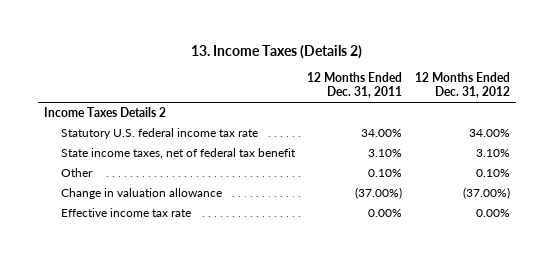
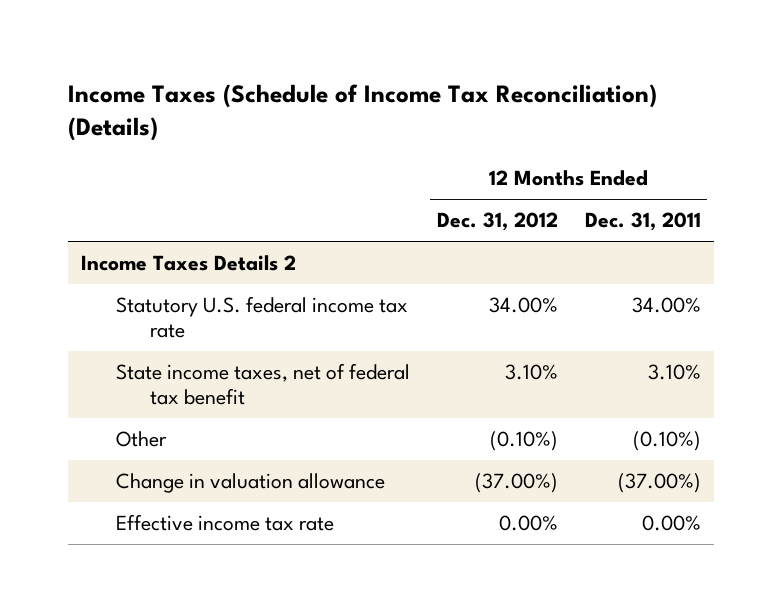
[191,45,363,60] 13. Income Taxes (Details 2) -> [68,83,658,142] Income Taxes (Schedule of Income Tax Reconciliation) (Details)
[368,169,403,178] 0.10% -> [632,431,701,452] (0.10%)
[475,169,510,178] 0.10% -> [489,431,558,452] (0.10%)

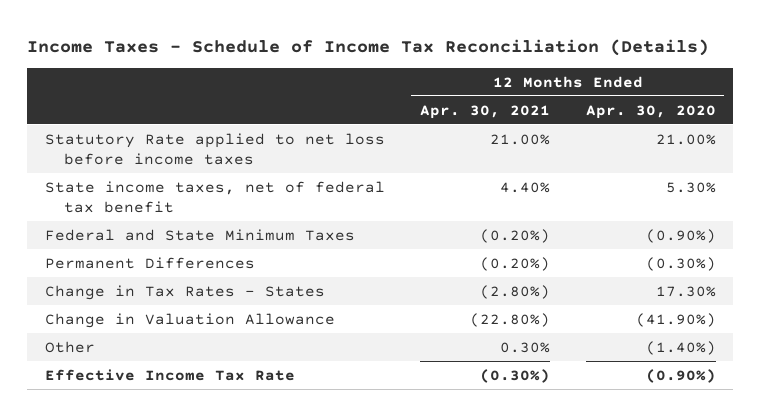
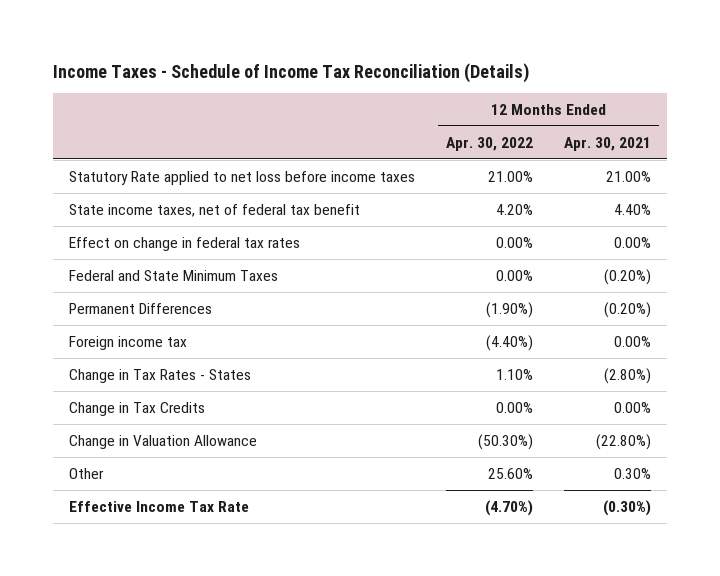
[585,104,716,119] Apr. 30, 2020 -> none
none -> [445,136,533,151] Apr. 30, 2022
none -> [68,236,300,251] Effect on change in federal tax rates
none -> [68,335,187,350] Foreign income tax
none -> [68,401,205,416] Change in Tax Credits

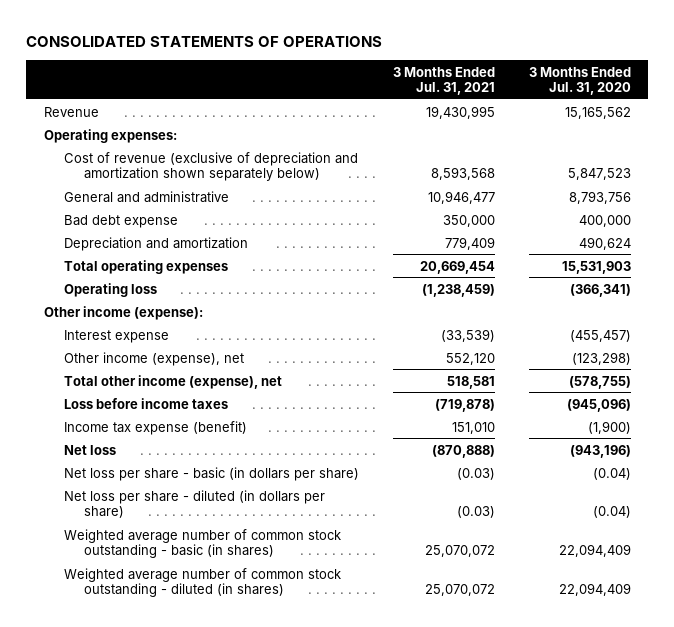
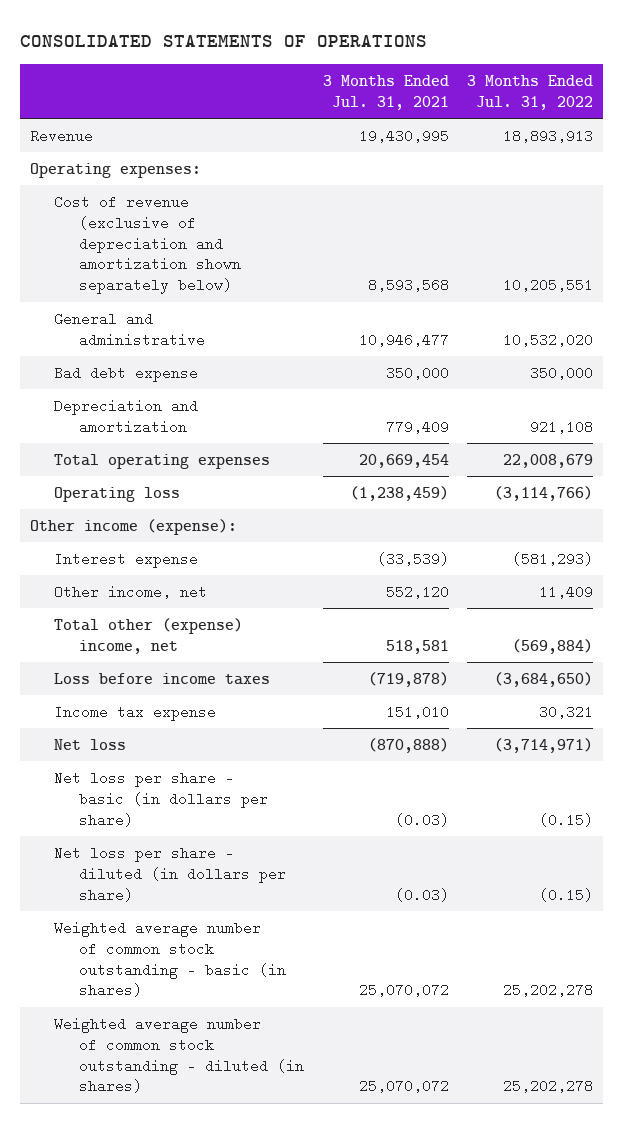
[528,66,631,96] 3 Months Ended Jul. 31, 2020 -> none
none -> [467,74,594,110] 3 Months Ended Jul. 31, 2022
[63,351,244,366] Other income (expense), net -> [54,584,208,599] Other income, net
[63,374,282,389] Total other income (expense), net -> [54,617,244,654] Total other (expense) income, net
[63,420,247,435] Income tax expense (benefit) -> [54,704,217,721] Income tax expense

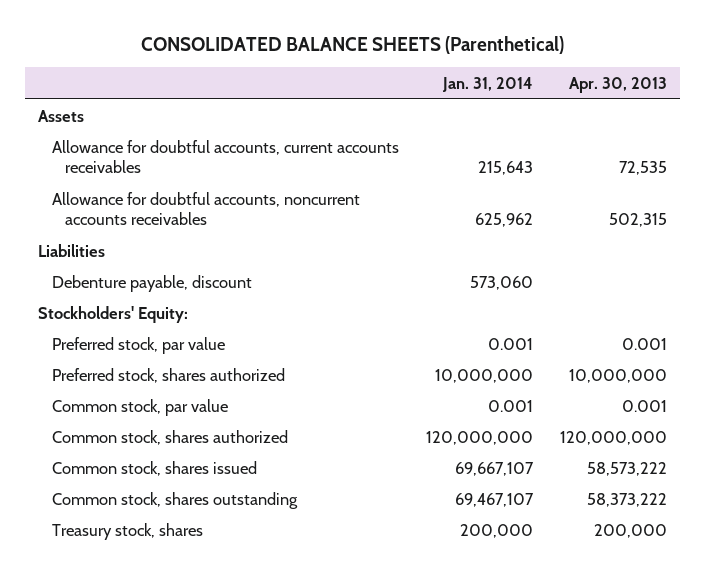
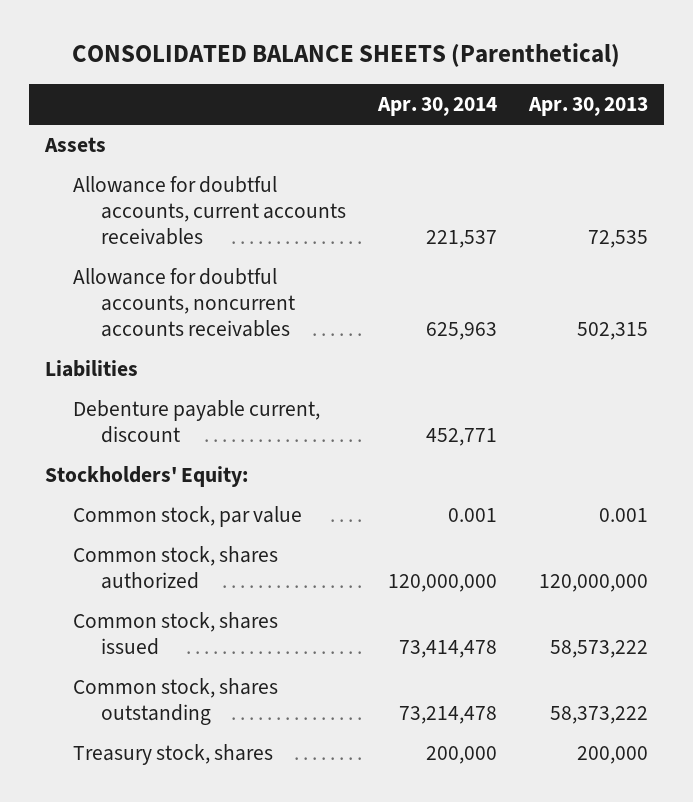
[441,76,533,92] Jan. 31, 2014 -> none
none -> [377,97,498,117] Apr. 30, 2014
[51,274,252,292] Debenture payable, discount -> [73,400,321,444] Debenture payable current, discount
[51,336,225,354] Preferred stock, par value -> none
[51,367,285,383] Preferred stock, shares authorized -> none

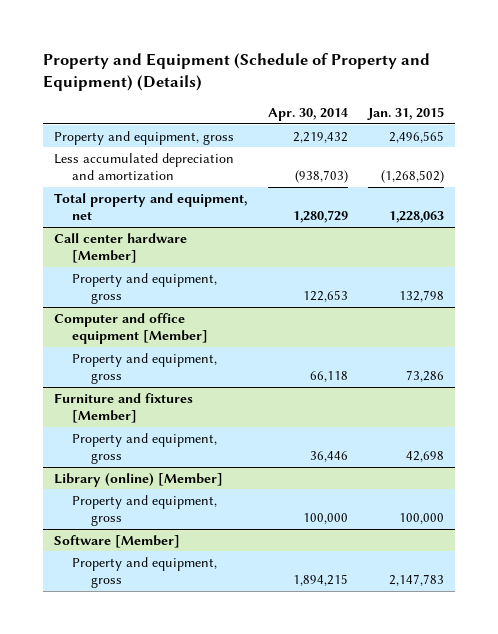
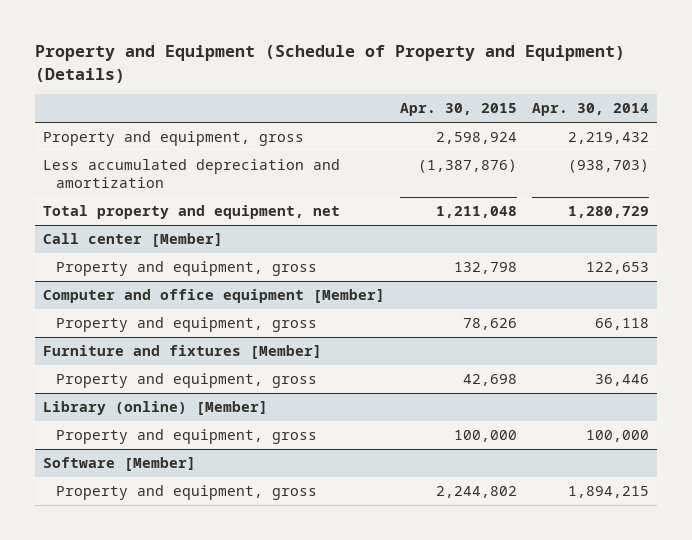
[367,107,445,121] Jan. 31, 2015 -> none
none -> [400,103,518,117] Apr. 30, 2015
[53,232,187,264] Call center hardware [Member] -> [42,233,223,248] Call center [Member]

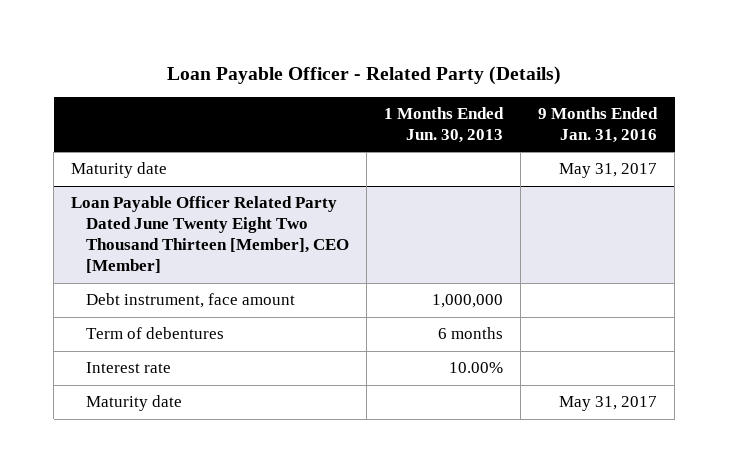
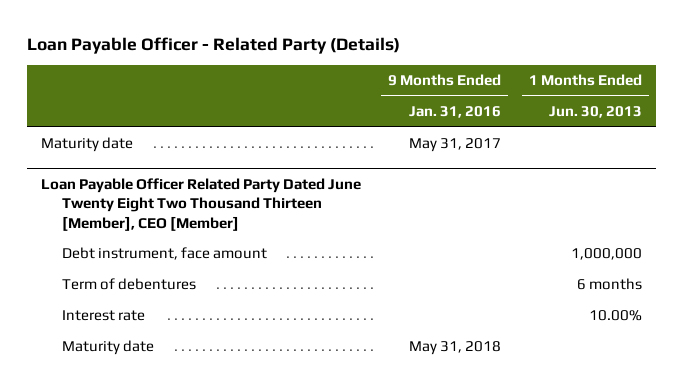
[559,396,658,412] May 31, 2017 -> [409,341,502,356] May 31, 2018

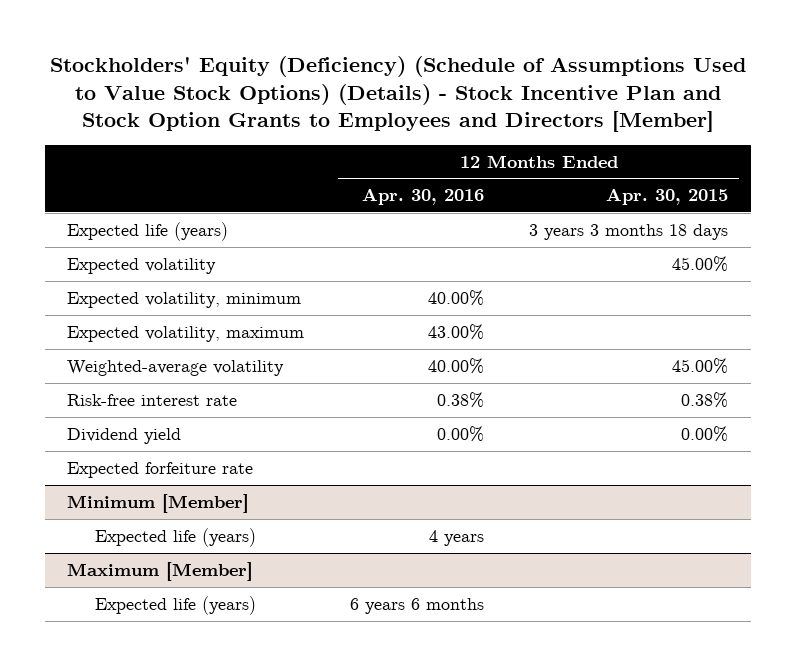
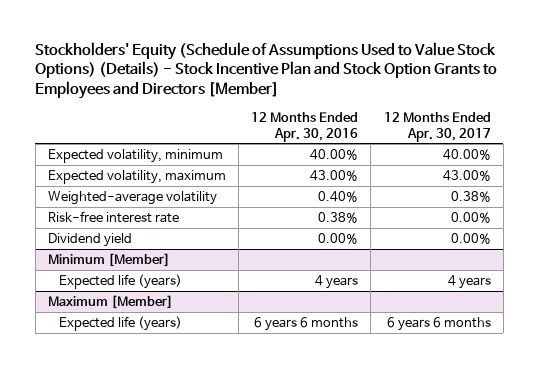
[49,56,746,133] Stockholders' Equity (Deficiency) (Schedule of Assumptions Used to Value Stock Options) (Details) - Stock Incentive Plan and Stock Option Grants to Employees and Directors [Member] -> [35,41,498,100] Stockholders' Equity (Schedule of Assumptions Used to Value Stock Options) (Details) - Stock Incentive Plan and Stock Option Grants to Employees and Directors [Member]
[605,188,728,206] Apr. 30, 2015 -> none
none -> [383,111,491,142] 12 Months Ended Apr. 30, 2017
[67,221,229,241] Expected life (years) -> none
[67,257,217,274] Expected volatility -> none
[427,357,484,374] 40.00% -> [318,190,359,202] 0.40%
[67,461,254,478] Expected forfeiture rate -> none

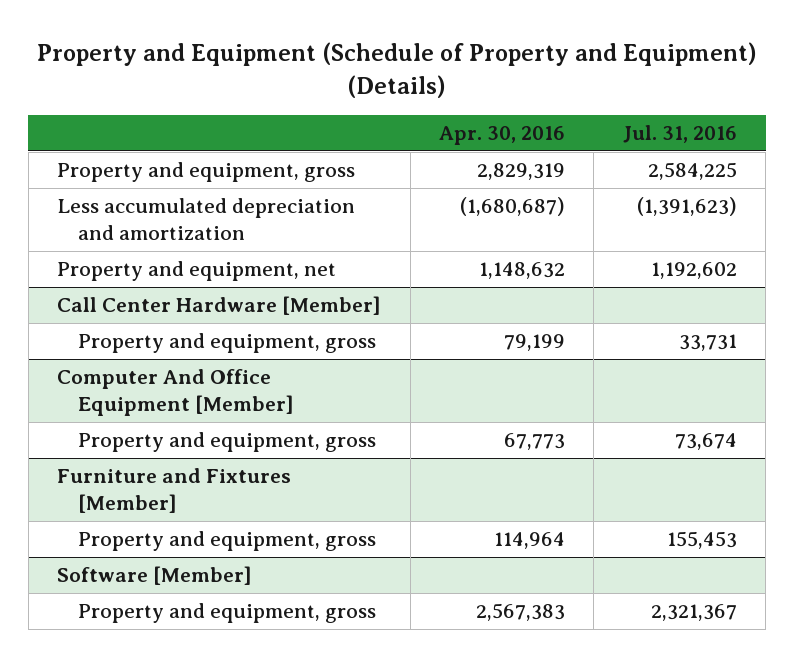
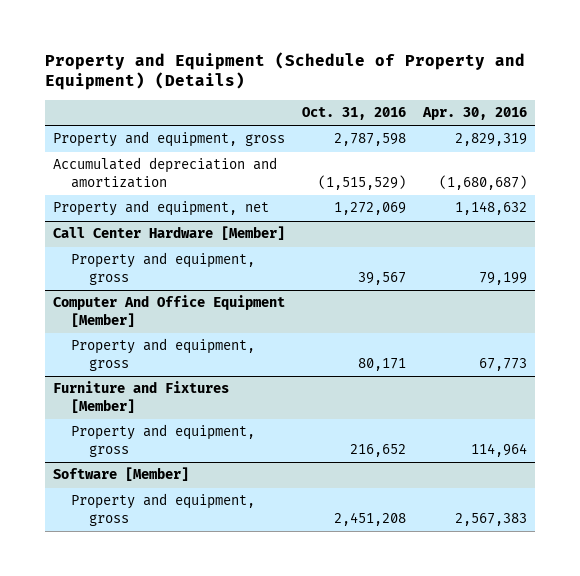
[622,124,737,143] Jul. 31, 2016 -> none
none -> [302,107,407,121] Oct. 31, 2016
[57,198,356,241] Less accumulated depreciation and amortization -> [53,157,278,188] Accumulated depreciation and amortization

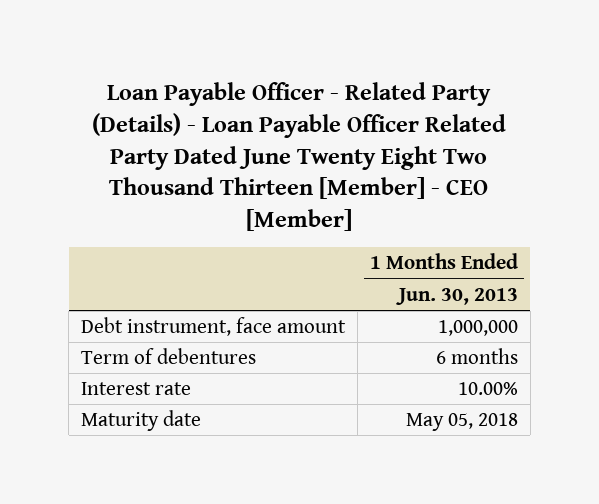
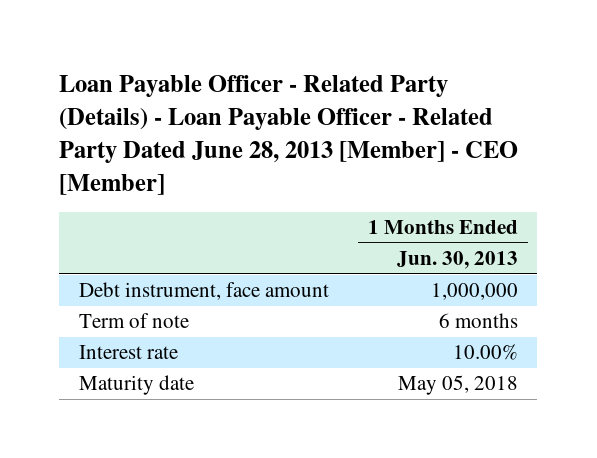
[92,82,507,231] Loan Payable Officer - Related Party (Details) - Loan Payable Officer Related Party Dated June Twenty Eight Two Thousand Thirteen [Member] - CEO [Member] -> [59,75,519,195] Loan Payable Officer - Related Party (Details) - Loan Payable Officer - Related Party Dated June 28, 2013 [Member] - CEO [Member]
[80,348,256,365] Term of debentures -> [78,313,189,329] Term of note

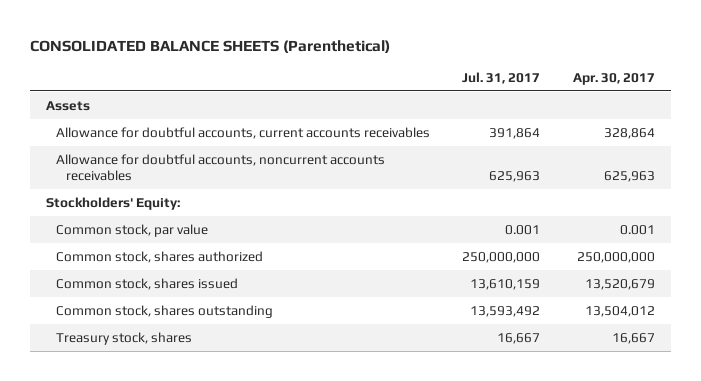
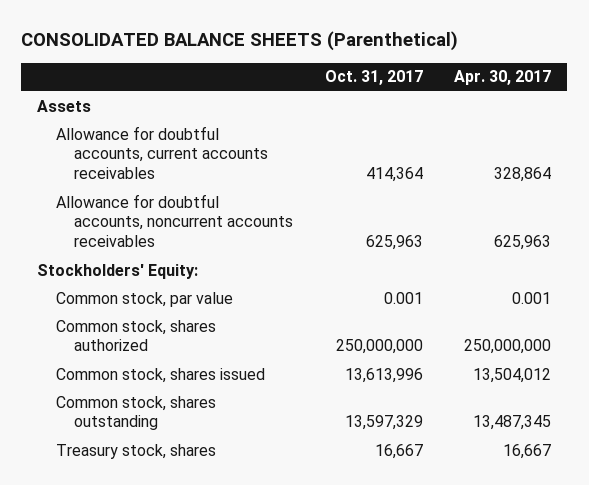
[462,71,541,84] Jul. 31, 2017 -> none
none -> [324,70,423,86] Oct. 31, 2017
[584,278,655,290] 13,520,679 -> [473,367,552,383] 13,504,012
[584,305,655,317] 13,504,012 -> [473,415,552,431] 13,487,345

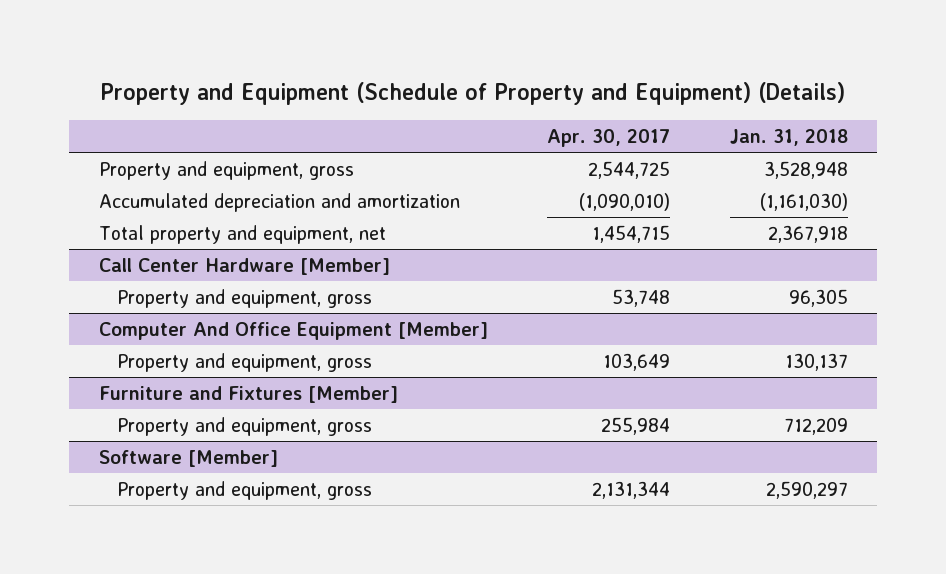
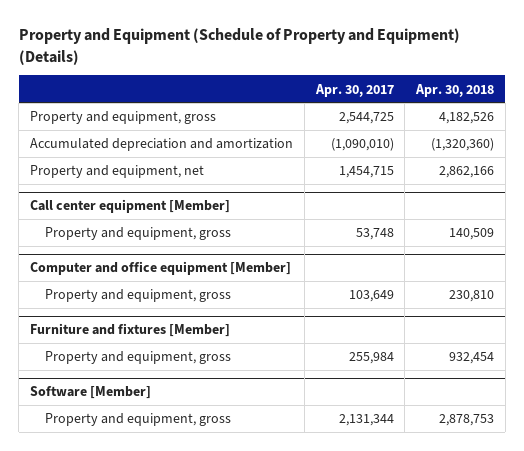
[729,129,848,147] Jan. 31, 2018 -> none
none -> [415,83,495,97] Apr. 30, 2018
[98,225,386,245] Total property and equipment, net -> [30,165,205,179] Property and equipment, net
[98,258,390,276] Call Center Hardware [Member] -> [30,199,231,214] Call center equipment [Member]
[98,322,488,341] Computer And Office Equipment [Member] -> [30,261,292,276] Computer and office equipment [Member]
[98,386,398,404] Furniture and Fixtures [Member] -> [30,323,231,338] Furniture and fixtures [Member]

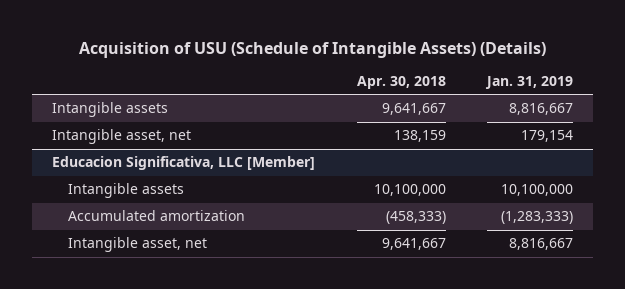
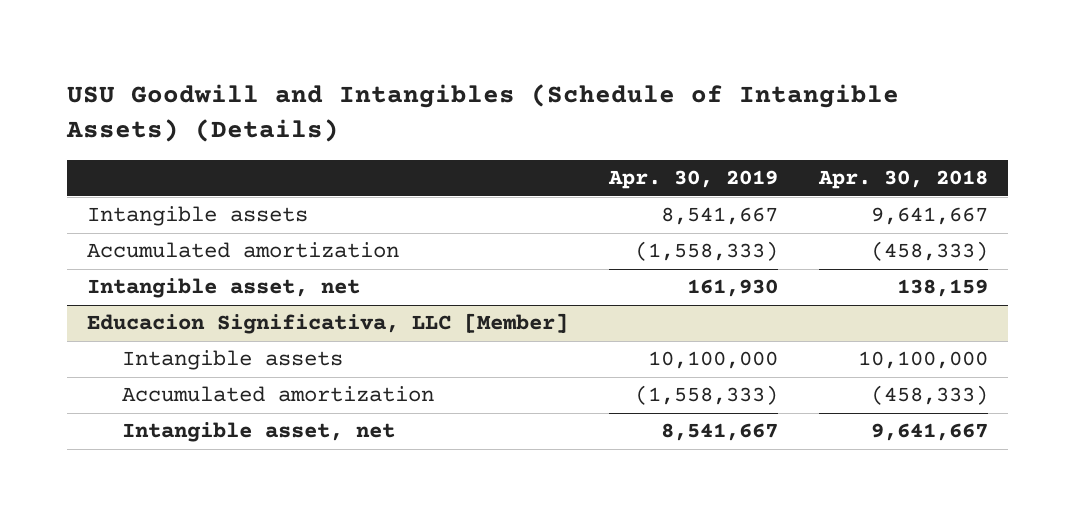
[78,41,546,58] Acquisition of USU (Schedule of Intangible Assets) (Details) -> [65,84,899,143] USU Goodwill and Intangibles (Schedule of Intangible Assets) (Details)
[484,76,573,90] Jan. 31, 2019 -> none
none -> [608,170,779,190] Apr. 30, 2019
none -> [87,242,400,259] Accumulated amortization

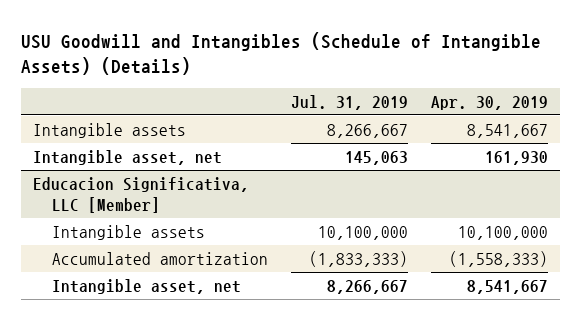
[817,170,988,190] Apr. 30, 2018 -> none
none -> [290,94,408,110] Jul. 31, 2019
[87,242,400,259] Accumulated amortization -> none

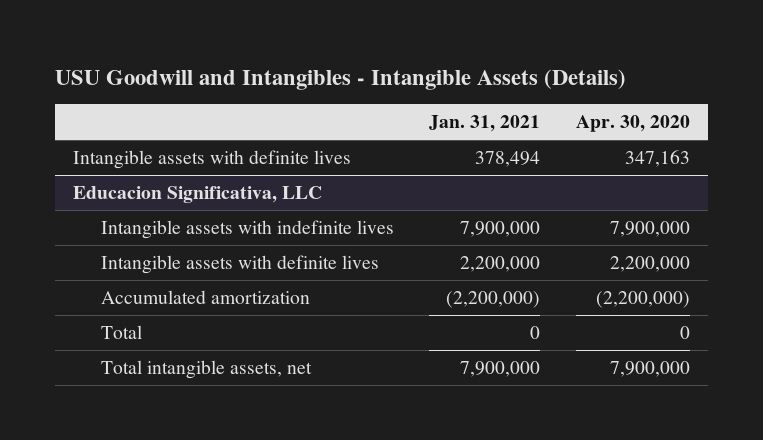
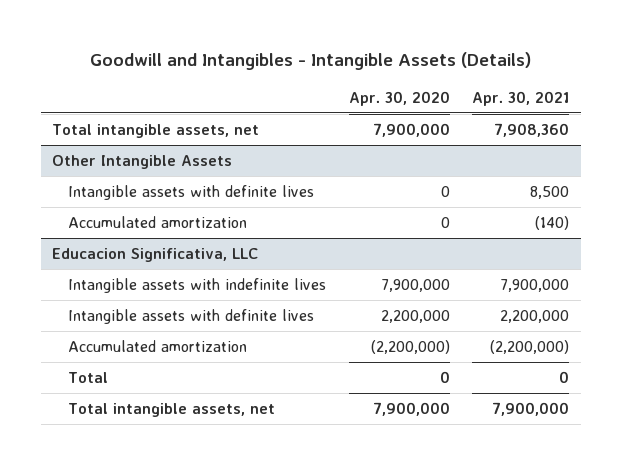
[55,69,627,91] USU Goodwill and Intangibles - Intangible Assets (Details) -> [89,51,531,70] Goodwill and Intangibles - Intangible Assets (Details)
[429,115,541,133] Jan. 31, 2021 -> none
none -> [472,91,570,107] Apr. 30, 2021
none -> [51,123,259,138] Total intangible assets, net
none -> [51,154,232,169] Other Intangible Assets
[624,149,690,167] 347,163 -> [440,185,450,197] 0
none -> [68,215,248,228] Accumulated amortization

